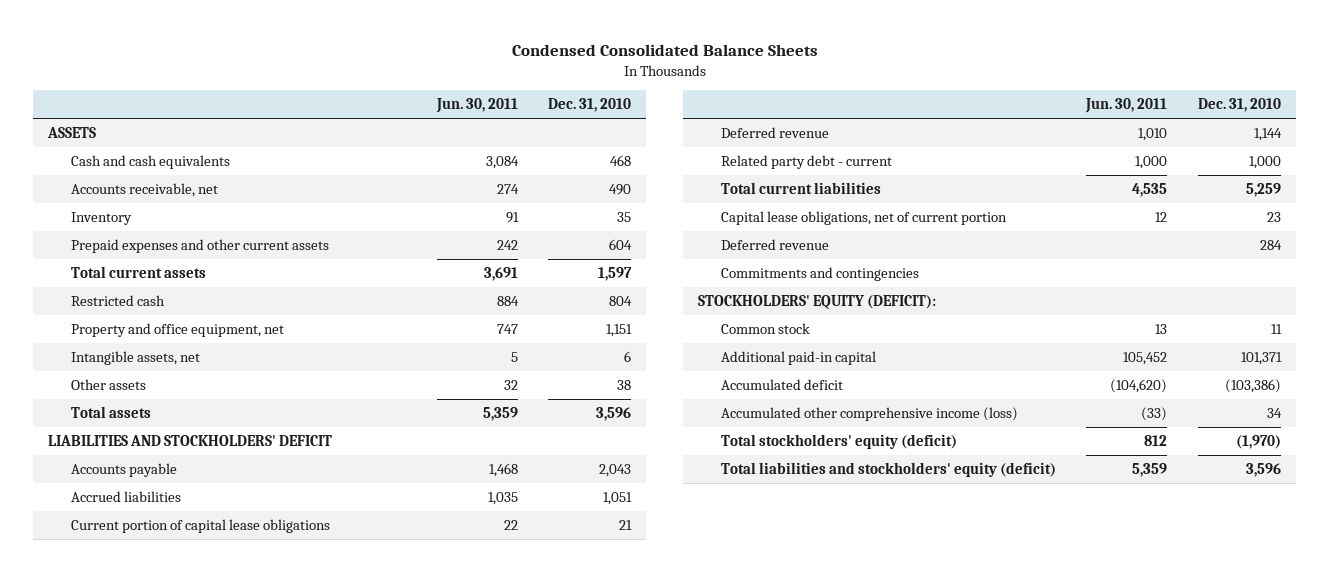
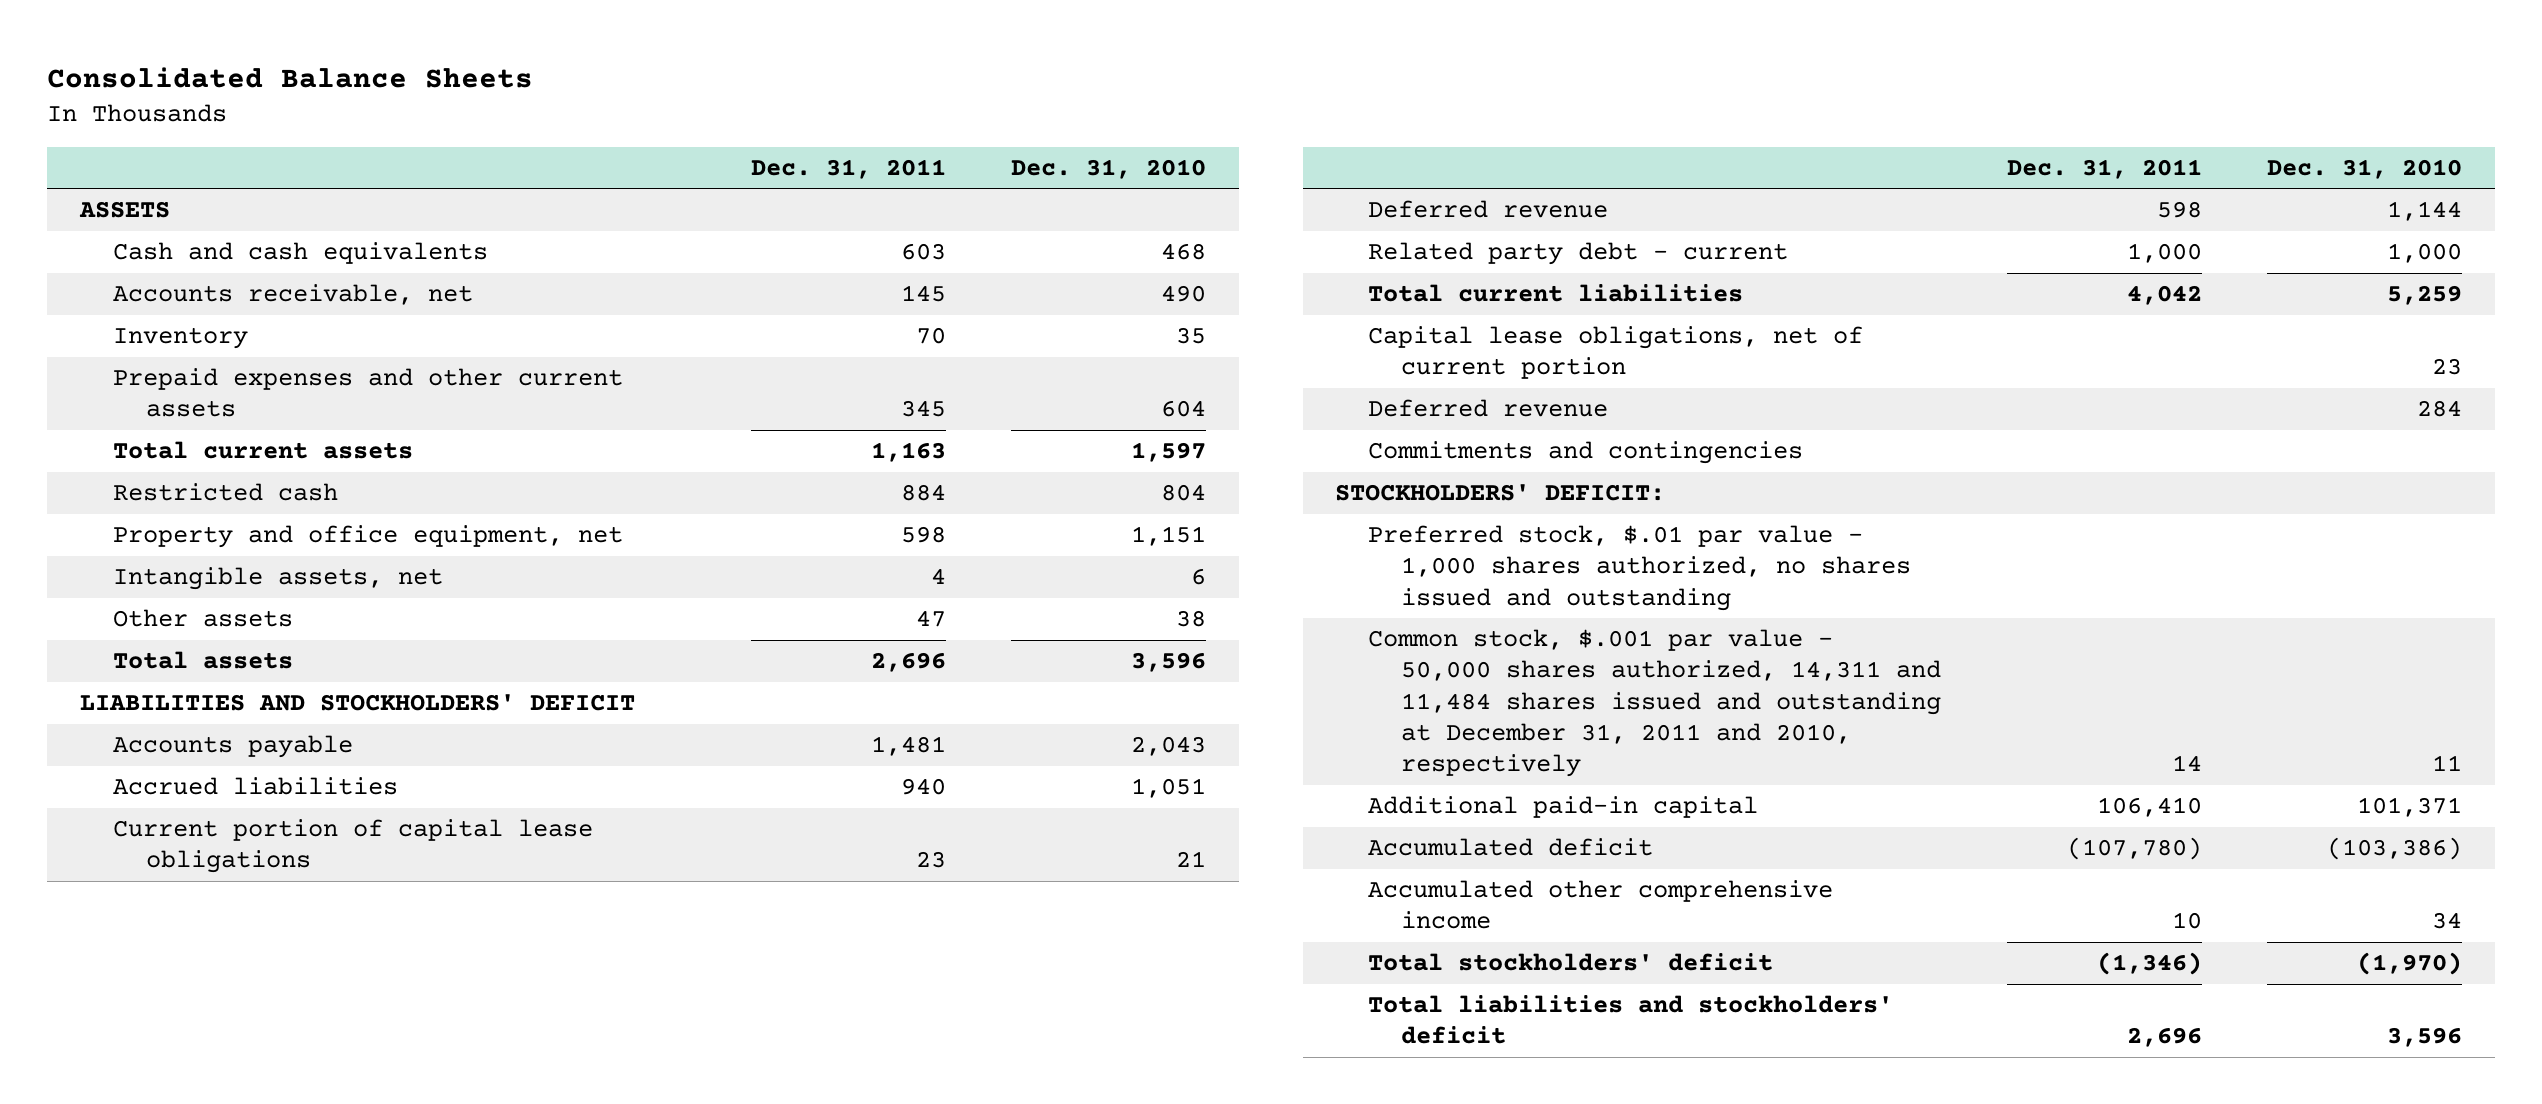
[511,43,818,56] Condensed Consolidated Balance Sheets -> [47,66,534,88] Consolidated Balance Sheets
[435,98,518,114] Jun. 30, 2011 -> none
none -> [750,159,946,180] Dec. 31, 2011
[697,294,936,309] STOCKHOLDERS' EQUITY (DEFICIT): -> [1335,484,1666,502] STOCKHOLDERS' DEFICIT:
none -> [1368,525,1912,611] Preferred stock, $.01 par value - 1,000 shares authorized, no shares issued and outstanding
[720,322,810,334] Common stock -> [1368,629,1942,778] Common stock, $.001 par value - 50,000 shares authorized, 14,311 and 11,484 shares issued and outstanding at December 31, 2011 and 2010, respectively
[720,406,1018,421] Accumulated other comprehensive income (loss) -> [1368,880,1834,930] Accumulated other comprehensive income
[720,433,957,449] Total stockholders' equity (deficit) -> [1368,953,1774,972] Total stockholders' deficit
[720,461,1056,477] Total liabilities and stockholders' equity (deficit) -> [1368,995,1894,1045] Total liabilities and stockholders' deficit

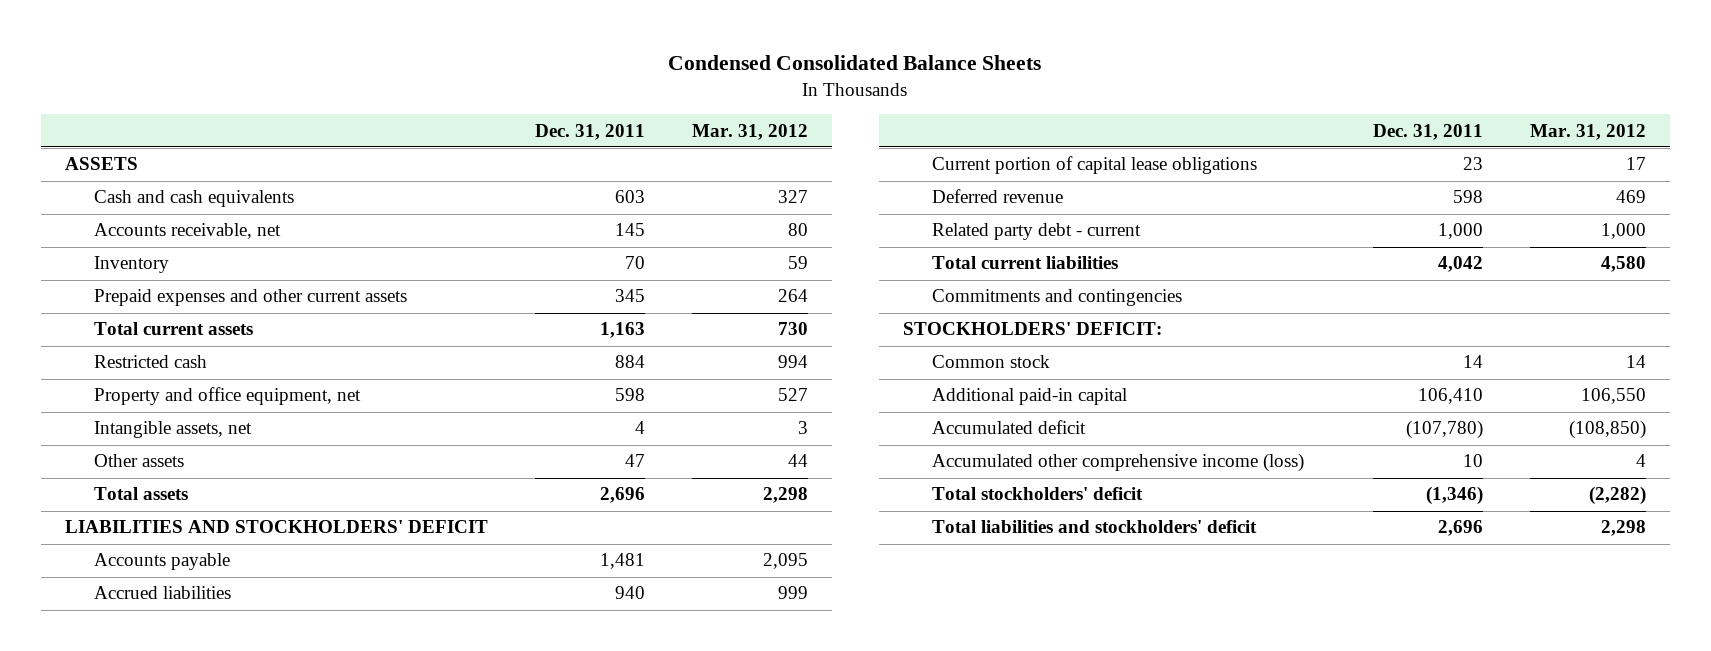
[47,66,534,88] Consolidated Balance Sheets -> [668,55,1042,71] Condensed Consolidated Balance Sheets
[1011,159,1207,180] Dec. 31, 2010 -> none
none -> [692,123,809,140] Mar. 31, 2012
[1368,326,1864,380] Capital lease obligations, net of current portion -> none
[1368,399,1609,418] Deferred revenue -> none
[1368,525,1912,611] Preferred stock, $.01 par value - 1,000 shares authorized, no shares issued and outstanding -> none
[1368,629,1942,778] Common stock, $.001 par value - 50,000 shares authorized, 14,311 and 11,484 shares issued and outstanding at December 31, 2011 and 2010, respectively -> [931,355,1050,369] Common stock
[1368,880,1834,930] Accumulated other comprehensive income -> [931,453,1304,473] Accumulated other comprehensive income (loss)

